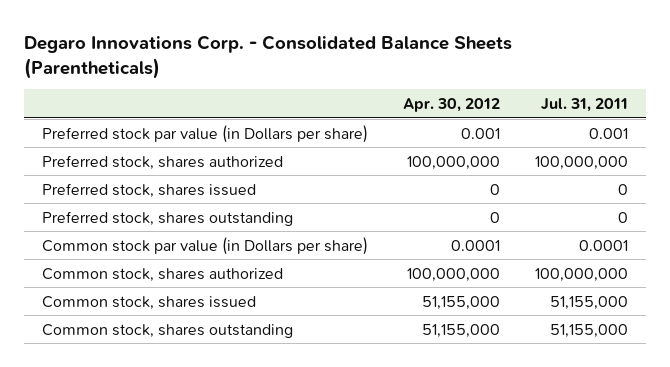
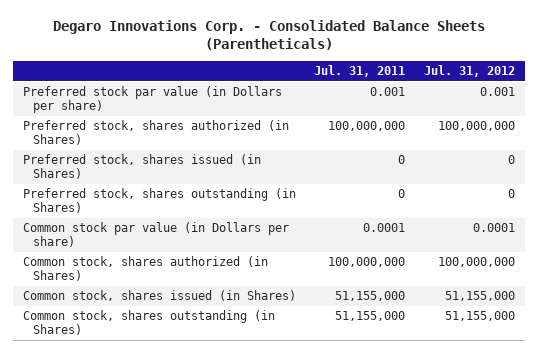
[403,97,501,112] Apr. 30, 2012 -> none
none -> [424,64,516,77] Jul. 31, 2012
[41,154,283,170] Preferred stock, shares authorized -> [22,120,289,145] Preferred stock, shares authorized (in Shares)
[41,182,256,198] Preferred stock, shares issued -> [22,154,261,179] Preferred stock, shares issued (in Shares)
[41,210,293,226] Preferred stock, shares outstanding -> [22,188,296,213] Preferred stock, shares outstanding (in Shares)
[41,267,283,282] Common stock, shares authorized -> [22,256,268,281] Common stock, shares authorized (in Shares)
[41,295,256,310] Common stock, shares issued -> [22,290,296,302] Common stock, shares issued (in Shares)
[41,323,293,338] Common stock, shares outstanding -> [22,310,275,335] Common stock, shares outstanding (in Shares)

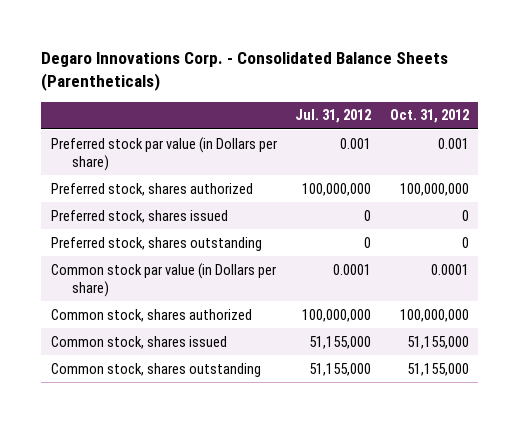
[314,64,406,77] Jul. 31, 2011 -> none
none -> [389,109,469,124] Oct. 31, 2012
[22,120,289,145] Preferred stock, shares authorized (in Shares) -> [50,182,253,196] Preferred stock, shares authorized
[22,154,261,179] Preferred stock, shares issued (in Shares) -> [50,209,228,223] Preferred stock, shares issued
[22,188,296,213] Preferred stock, shares outstanding (in Shares) -> [50,236,262,251] Preferred stock, shares outstanding
[22,256,268,281] Common stock, shares authorized (in Shares) -> [50,308,252,322] Common stock, shares authorized
[22,290,296,302] Common stock, shares issued (in Shares) -> [50,335,227,349] Common stock, shares issued
[22,310,275,335] Common stock, shares outstanding (in Shares) -> [50,362,261,377] Common stock, shares outstanding

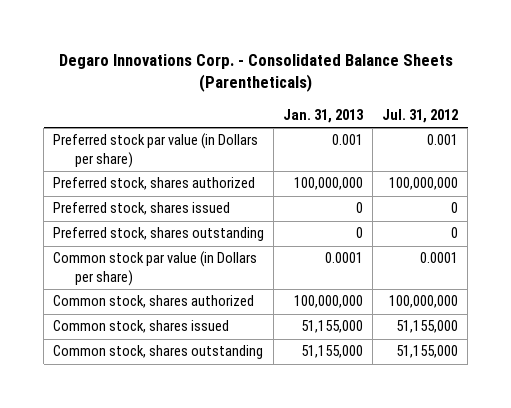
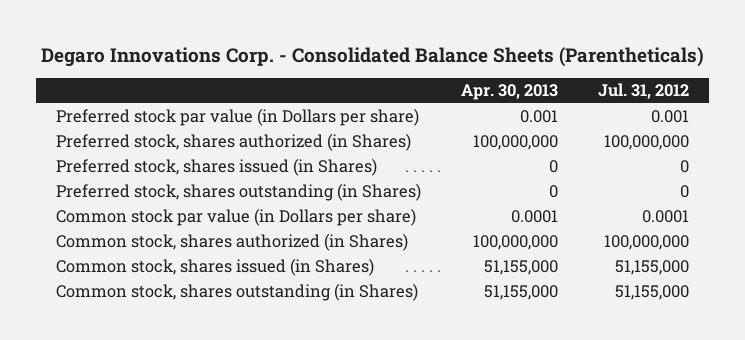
[283,108,365,123] Jan. 31, 2013 -> none
none -> [461,84,559,101] Apr. 30, 2013
[53,177,256,191] Preferred stock, shares authorized -> [55,133,411,152] Preferred stock, shares authorized (in Shares)
[53,202,231,216] Preferred stock, shares issued -> [55,158,377,177] Preferred stock, shares issued (in Shares)
[53,227,265,242] Preferred stock, shares outstanding -> [55,183,421,202] Preferred stock, shares outstanding (in Shares)
[53,295,255,309] Common stock, shares authorized -> [55,233,408,252] Common stock, shares authorized (in Shares)
[53,320,230,334] Common stock, shares issued -> [55,258,374,277] Common stock, shares issued (in Shares)
[53,345,264,360] Common stock, shares outstanding -> [55,283,418,302] Common stock, shares outstanding (in Shares)

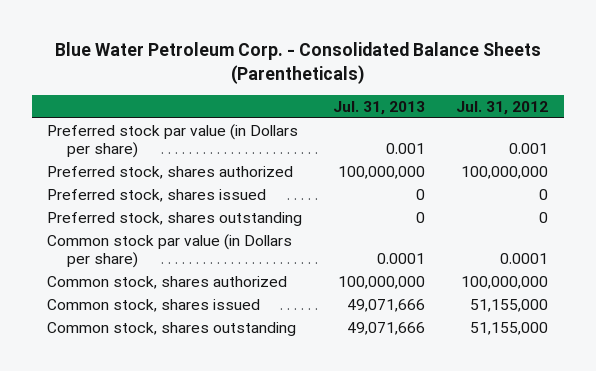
[40,46,704,67] Degaro Innovations Corp. - Consolidated Balance Sheets (Parentheticals) -> [54,41,541,84] Blue Water Petroleum Corp. - Consolidated Balance Sheets (Parentheticals)
[461,84,559,101] Apr. 30, 2013 -> none
none -> [333,100,426,115] Jul. 31, 2013
[55,133,411,152] Preferred stock, shares authorized (in Shares) -> [47,165,294,179] Preferred stock, shares authorized
[55,158,377,177] Preferred stock, shares issued (in Shares) -> [47,188,267,202] Preferred stock, shares issued
[55,183,421,202] Preferred stock, shares outstanding (in Shares) -> [47,211,303,226] Preferred stock, shares outstanding
[55,233,408,252] Common stock, shares authorized (in Shares) -> [47,275,288,289] Common stock, shares authorized
[55,258,374,277] Common stock, shares issued (in Shares) -> [47,298,261,312] Common stock, shares issued
[55,283,418,302] Common stock, shares outstanding (in Shares) -> [47,321,297,336] Common stock, shares outstanding

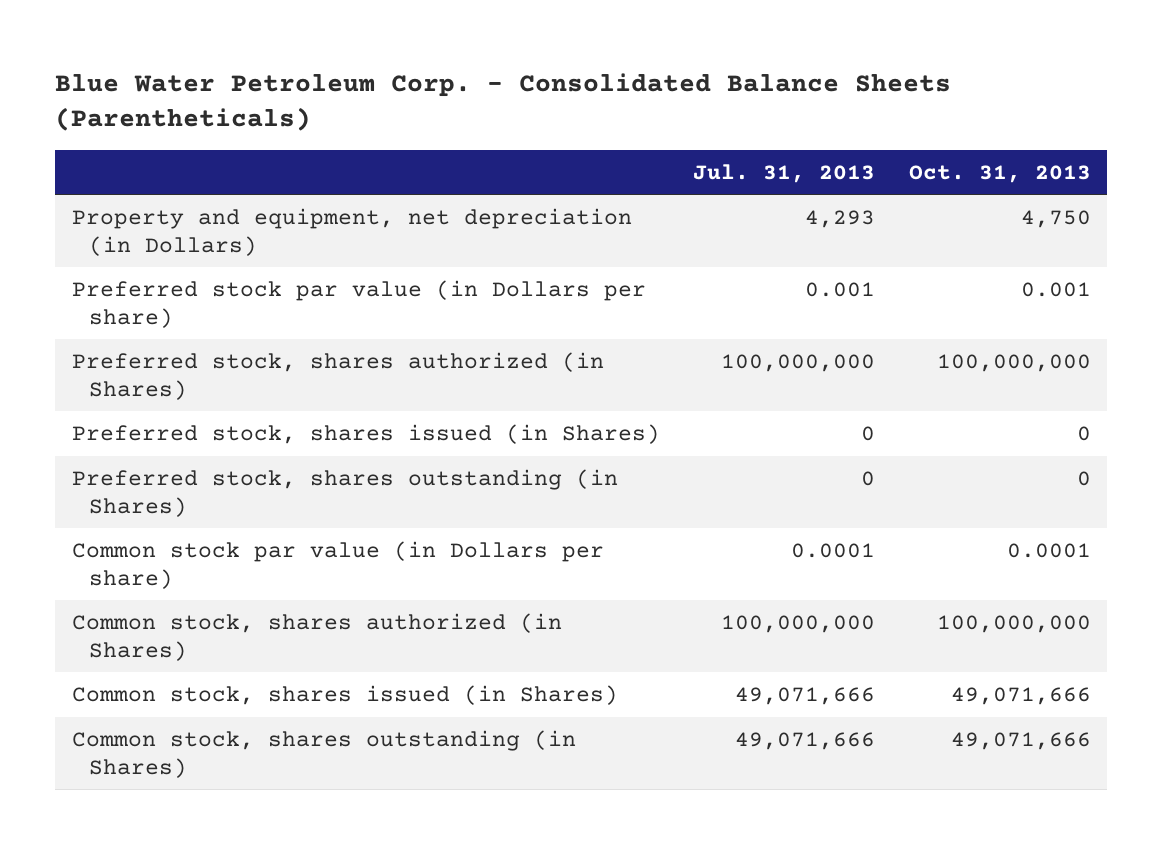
[456,100,549,115] Jul. 31, 2012 -> none
none -> [908,164,1091,183] Oct. 31, 2013
none -> [71,208,632,256] Property and equipment, net depreciation (in Dollars)
[47,165,294,179] Preferred stock, shares authorized -> [71,352,604,400] Preferred stock, shares authorized (in Shares)
[47,188,267,202] Preferred stock, shares issued -> [71,424,660,445] Preferred stock, shares issued (in Shares)
[47,211,303,226] Preferred stock, shares outstanding -> [71,469,618,517] Preferred stock, shares outstanding (in Shares)
[47,275,288,289] Common stock, shares authorized -> [71,613,562,661] Common stock, shares authorized (in Shares)
[47,298,261,312] Common stock, shares issued -> [71,685,618,706] Common stock, shares issued (in Shares)
[47,321,297,336] Common stock, shares outstanding -> [71,730,576,778] Common stock, shares outstanding (in Shares)

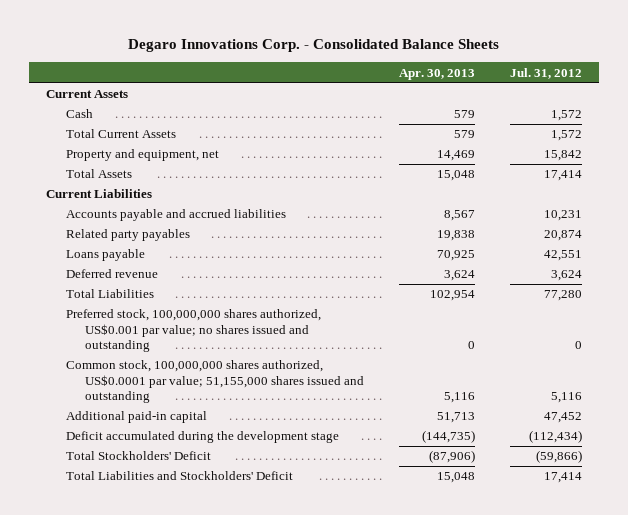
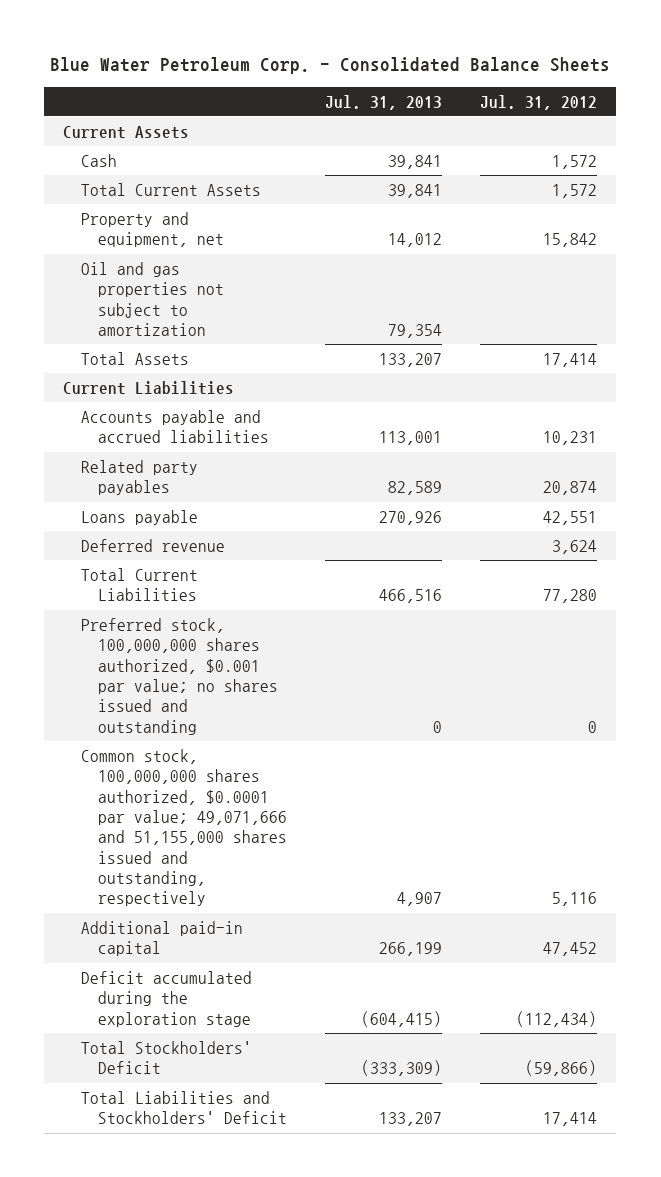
[127,39,499,53] Degaro Innovations Corp. - Consolidated Balance Sheets -> [50,56,611,74] Blue Water Petroleum Corp. - Consolidated Balance Sheets
[399,68,476,80] Apr. 30, 2013 -> none
none -> [325,94,443,110] Jul. 31, 2013
none -> [80,262,225,337] Oil and gas properties not subject to amortization
[65,289,154,299] Total Liabilities -> [80,568,198,602] Total Current Liabilities
[65,309,321,352] Preferred stock, 100,000,000 shares authorized, US$0.001 par value; no shares issued and outstanding -> [80,618,279,735] Preferred stock, 100,000,000 shares authorized, $0.001 par value; no shares issued and outstanding
[65,360,365,403] Common stock, 100,000,000 shares authorized, US$0.0001 par value; 51,155,000 shares issued and outstanding -> [80,749,288,907] Common stock, 100,000,000 shares authorized, $0.0001 par value; 49,071,666 and 51,155,000 shares issued and outstanding, respectively
[65,431,339,444] Deficit accumulated during the development stage -> [80,971,252,1027] Deficit accumulated during the exploration stage

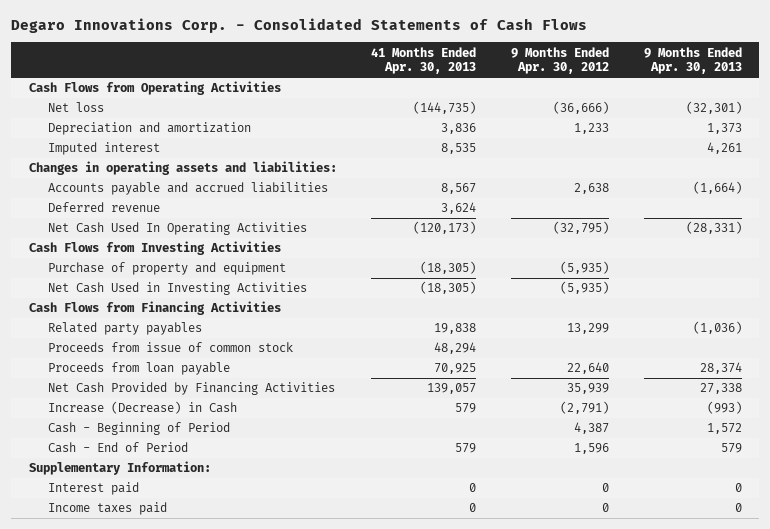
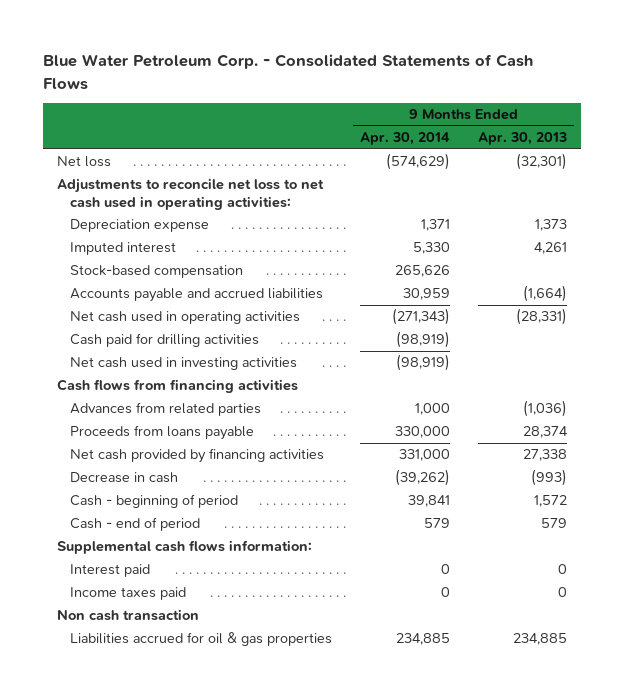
[11,18,588,34] Degaro Innovations Corp. - Consolidated Statements of Cash Flows -> [43,53,534,90] Blue Water Petroleum Corp. - Consolidated Statements of Cash Flows
[371,46,477,75] 41 Months Ended Apr. 30, 2013 -> none
[510,46,609,75] 9 Months Ended Apr. 30, 2012 -> none
none -> [360,132,451,146] Apr. 30, 2014
[28,81,281,96] Cash Flows from Operating Activities -> none
none -> [57,178,325,210] Adjustments to reconcile net loss to net cash used in operating activities:
[47,122,251,136] Depreciation and amortization -> [70,219,210,233] Depreciation expense
[28,161,337,176] Changes in operating assets and liabilities: -> none
none -> [70,265,244,279] Stock-based compensation
[47,202,160,213] Deferred revenue -> none
[28,241,281,256] Cash Flows from Investing Activities -> none
[47,262,286,276] Purchase of property and equipment -> none
[47,342,293,353] Proceeds from issue of common stock -> none
[28,461,211,476] Supplementary Information: -> none
[47,222,307,236] Net Cash Used In Operating Activities -> [70,311,301,325] Net cash used in operating activities
none -> [70,333,260,348] Cash paid for drilling activities
[47,282,307,296] Net Cash Used in Investing Activities -> [70,357,298,371] Net cash used in investing activities
[28,301,281,316] Cash Flows from Financing Activities -> [57,379,299,394] Cash flows from financing activities
[47,322,202,336] Related party payables -> [70,402,262,417] Advances from related parties
[47,362,230,376] Proceeds from loan payable -> [70,425,255,441] Proceeds from loans payable
[47,382,335,396] Net Cash Provided by Financing Activities -> [70,448,325,464] Net cash provided by financing activities
[47,401,237,415] Increase (Decrease) in Cash -> [70,472,179,484] Decrease in cash
[47,422,230,436] Cash - Beginning of Period -> [70,494,239,509] Cash - beginning of period
[47,442,188,454] Cash - End of Period -> [70,517,201,532] Cash - end of period
none -> [57,540,313,555] Supplemental cash flows information:
none -> [57,609,200,622] Non cash transaction
none -> [70,632,333,647] Liabilities accrued for oil & gas properties

